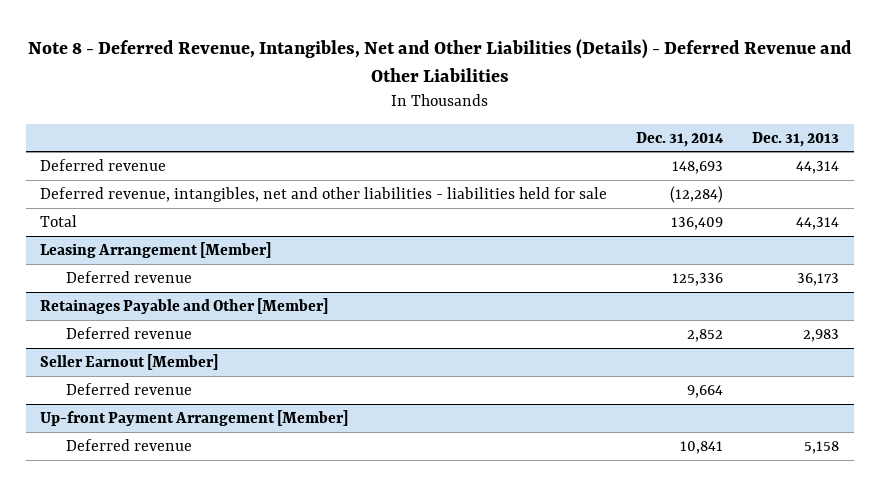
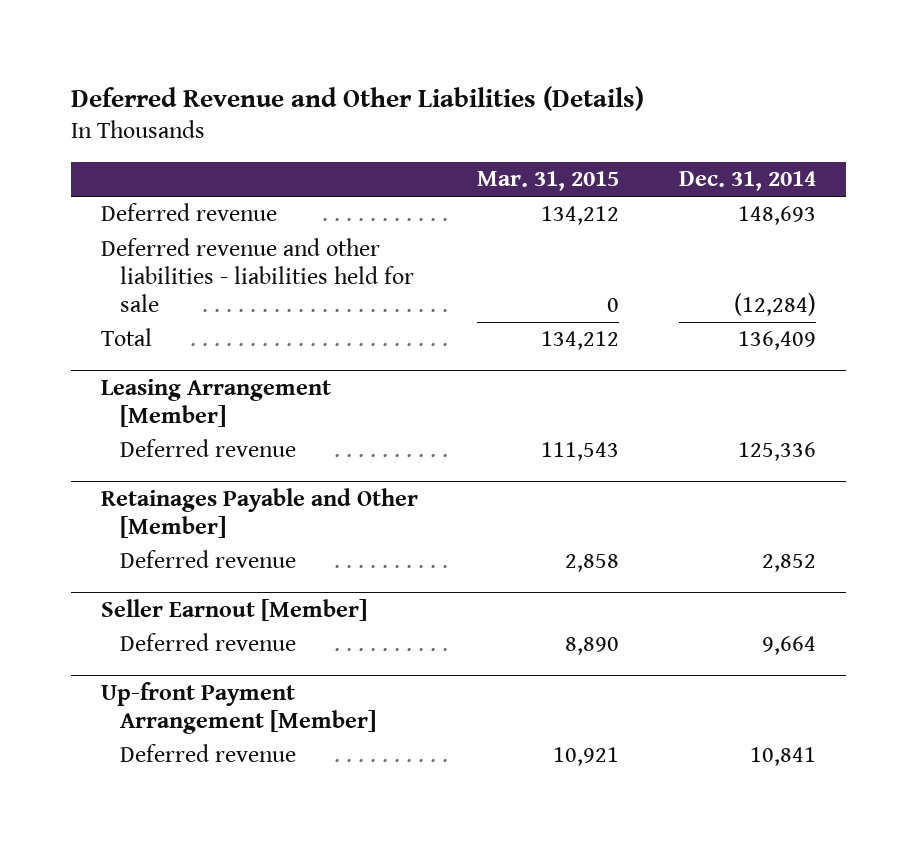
[27,38,852,82] Note 8 - Deferred Revenue, Intangibles, Net and Other Liabilities (Details) - Deferred Revenue and Other Liabilities -> [70,85,644,111] Deferred Revenue and Other Liabilities (Details)
[752,131,840,147] Dec. 31, 2013 -> none
none -> [477,171,620,192] Mar. 31, 2015
[40,186,608,202] Deferred revenue, intangibles, net and other liabilities - liabilities held for sale -> [100,238,414,312] Deferred revenue and other liabilities - liabilities held for sale

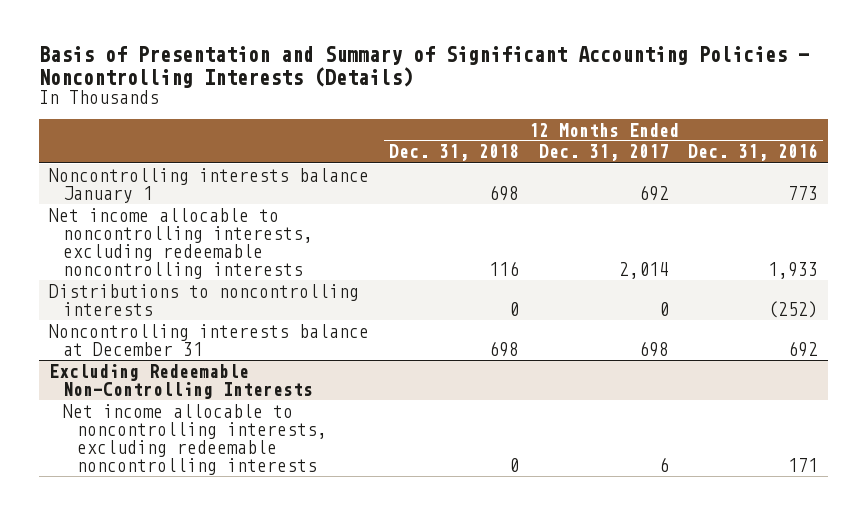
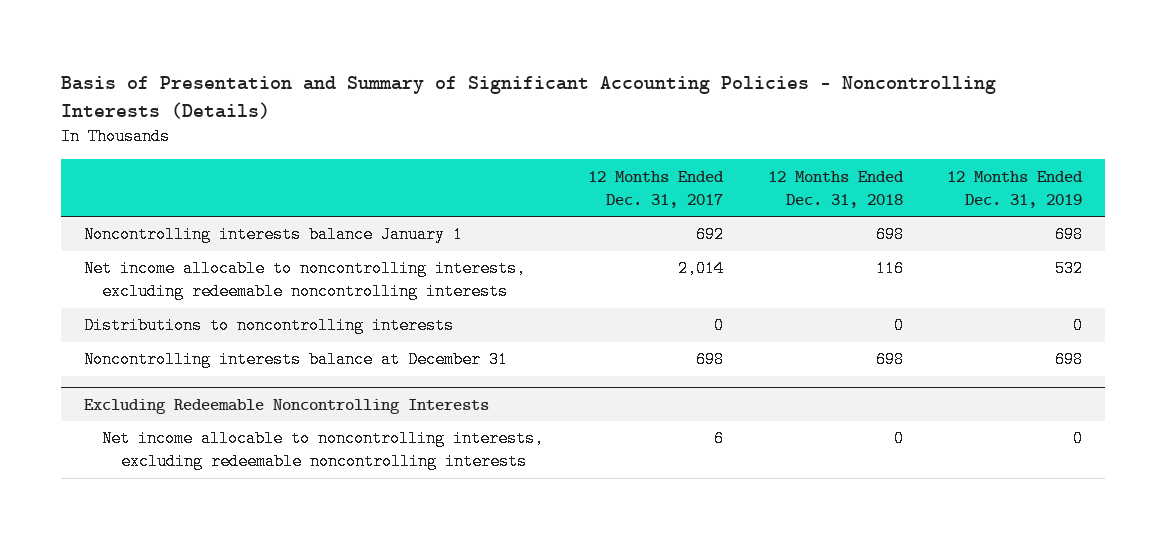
[688,143,819,162] Dec. 31, 2016 -> none
none -> [947,170,1084,208] 12 Months Ended Dec. 31, 2019
[49,363,314,399] Excluding Redeemable Non-Controlling Interests -> [83,398,489,414] Excluding Redeemable Noncontrolling Interests

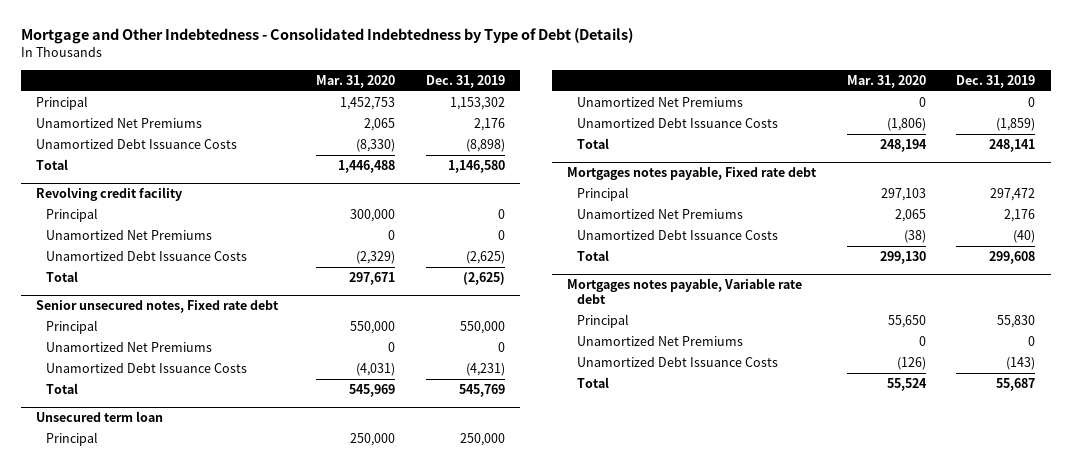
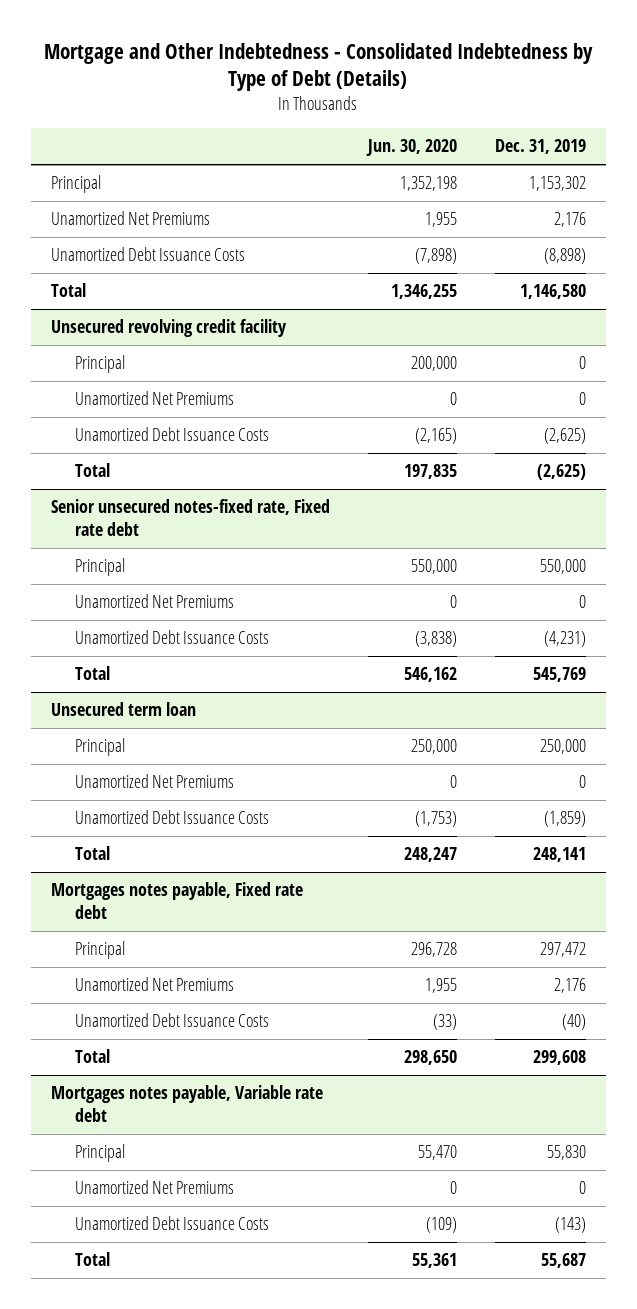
[315,74,395,88] Mar. 31, 2020 -> none
none -> [365,139,457,157] Jun. 30, 2020
[36,187,183,202] Revolving credit facility -> [50,319,287,338] Unsecured revolving credit facility
[36,300,280,314] Senior unsecured notes, Fixed rate debt -> [50,499,330,537] Senior unsecured notes-fixed rate, Fixed rate debt

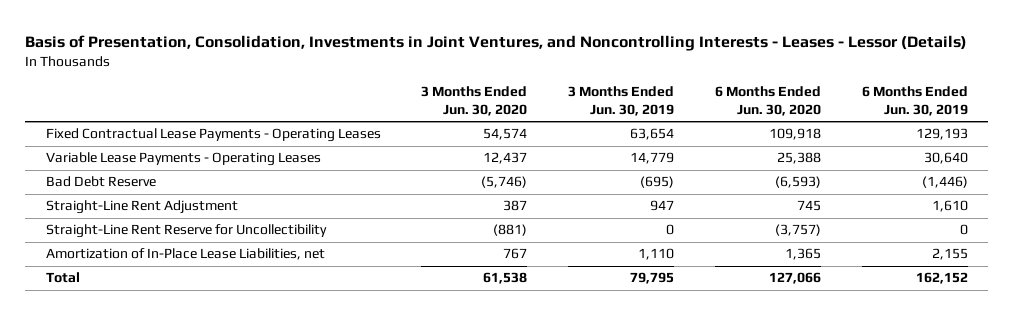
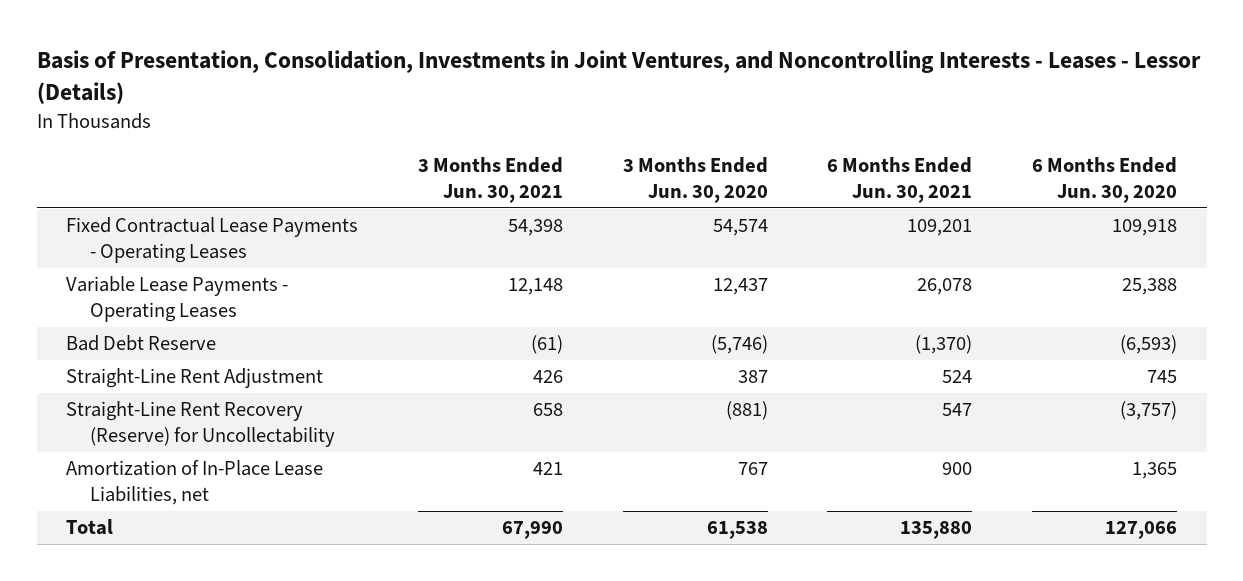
[568,85,675,116] 3 Months Ended Jun. 30, 2019 -> none
[861,85,968,116] 6 Months Ended Jun. 30, 2019 -> none
none -> [417,156,563,203] 3 Months Ended Jun. 30, 2021
none -> [827,156,973,203] 6 Months Ended Jun. 30, 2021
[45,224,327,239] Straight-Line Rent Reserve for Uncollectibility -> [66,401,335,448] Straight-Line Rent Recovery (Reserve) for Uncollectability

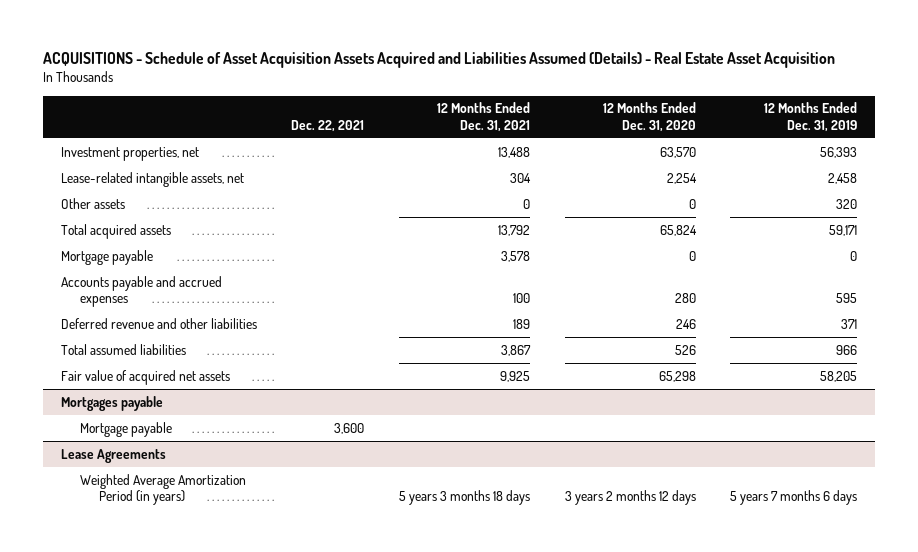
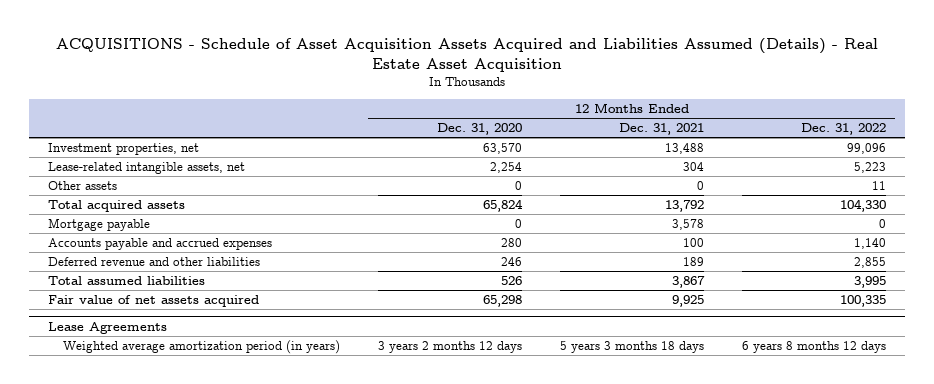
[291,119,365,132] Dec. 22, 2021 -> none
[764,102,858,132] 12 Months Ended Dec. 31, 2019 -> none
none -> [800,123,886,136] Dec. 31, 2022
[60,395,163,411] Mortgages payable -> none
[79,421,172,437] Mortgage payable -> none
[60,369,230,385] Fair value of acquired net assets -> [47,295,259,308] Fair value of net assets acquired
[79,473,246,506] Weighted Average Amortization Period (in years) -> [62,340,340,355] Weighted average amortization period (in years)

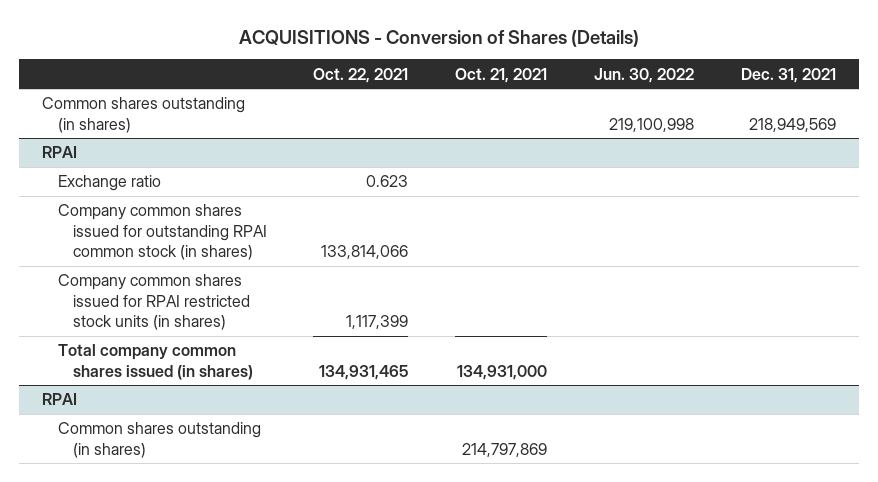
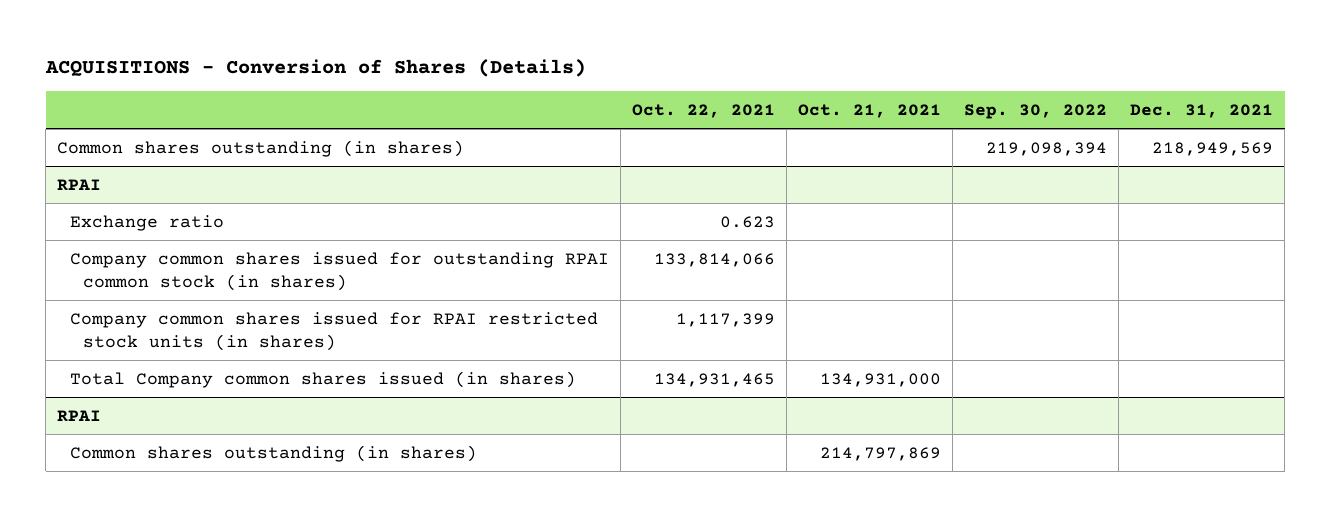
[594,67,695,83] Jun. 30, 2022 -> none
none -> [964,103,1108,119] Sep. 30, 2022
[57,344,253,380] Total company common shares issued (in shares) -> [70,370,577,388] Total Company common shares issued (in shares)

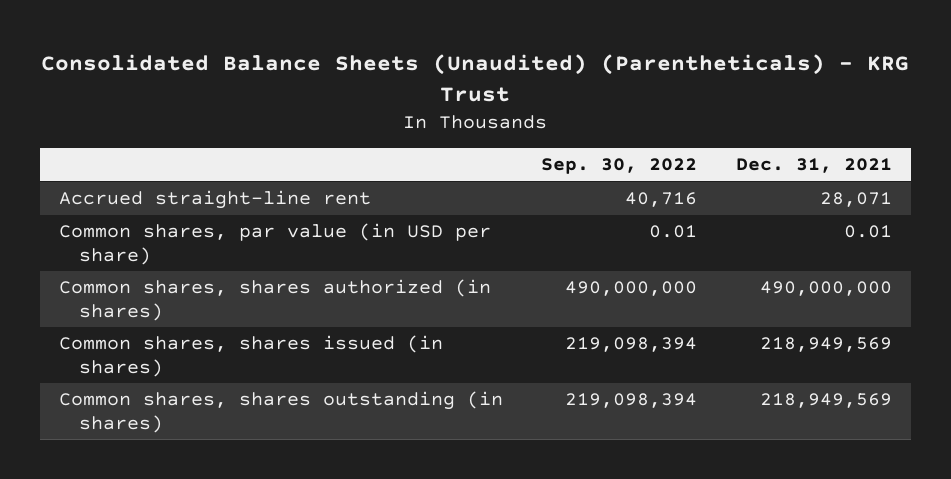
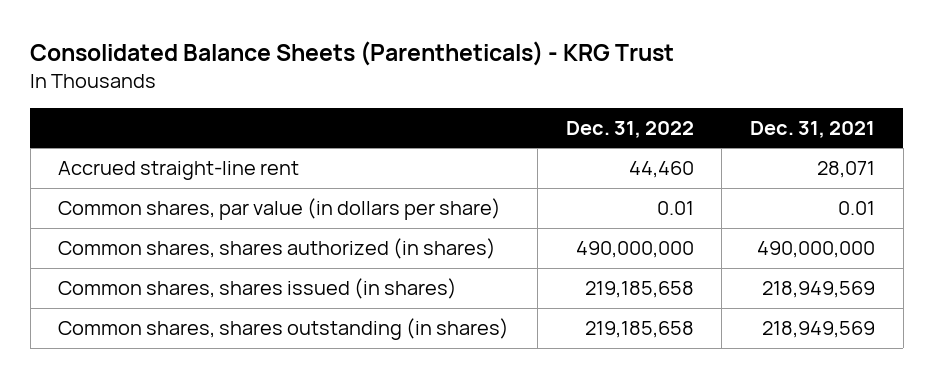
[41,54,910,103] Consolidated Balance Sheets (Unaudited) (Parentheticals) - KRG Trust -> [30,41,675,67] Consolidated Balance Sheets (Parentheticals) - KRG Trust
[541,158,698,175] Sep. 30, 2022 -> none
none -> [565,120,694,138] Dec. 31, 2022
[58,223,491,265] Common shares, par value (in USD per share) -> [58,198,502,221] Common shares, par value (in dollars per share)

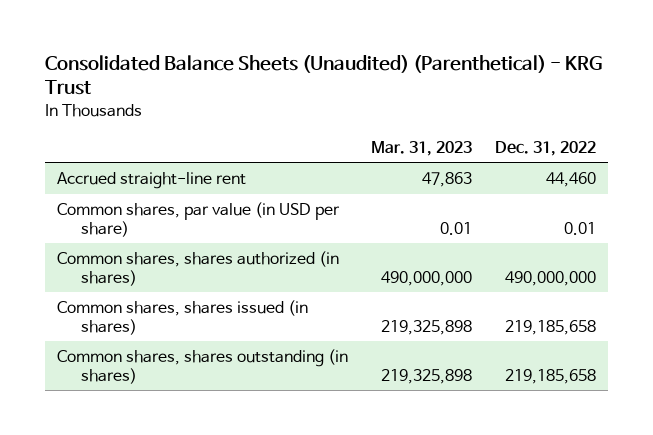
[30,41,675,67] Consolidated Balance Sheets (Parentheticals) - KRG Trust -> [44,54,602,96] Consolidated Balance Sheets (Unaudited) (Parenthetical) - KRG Trust
[749,120,875,138] Dec. 31, 2021 -> none
none -> [370,140,472,156] Mar. 31, 2023
[58,198,502,221] Common shares, par value (in dollars per share) -> [56,202,340,237] Common shares, par value (in USD per share)

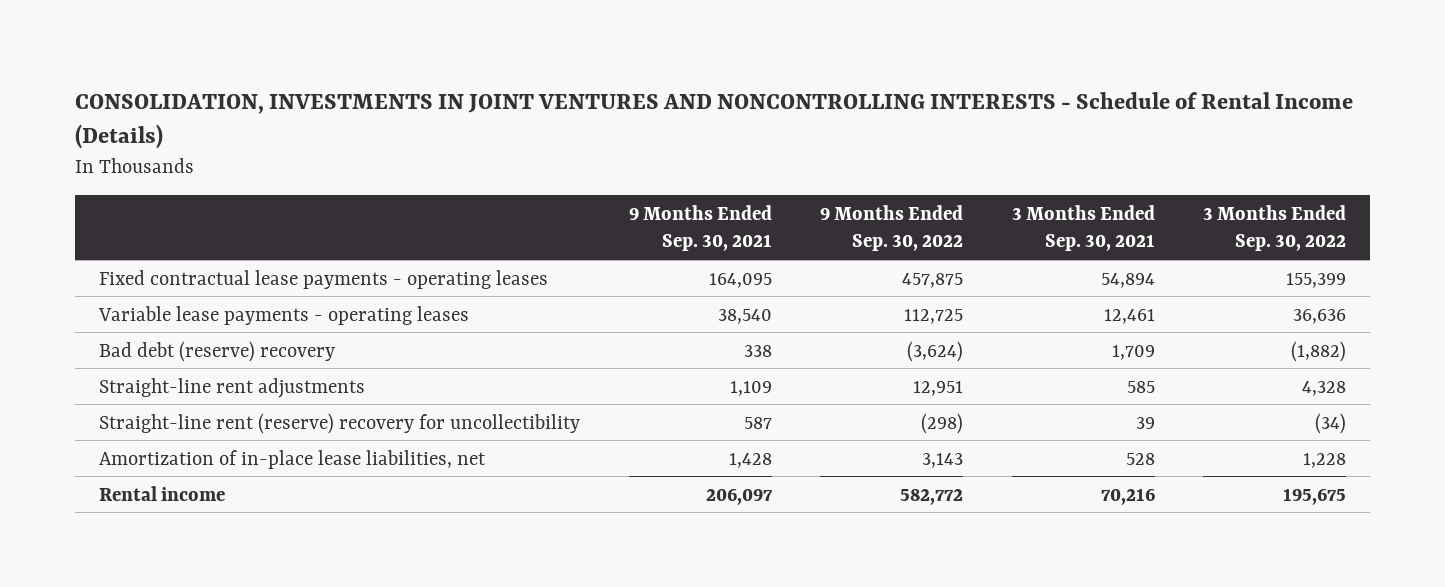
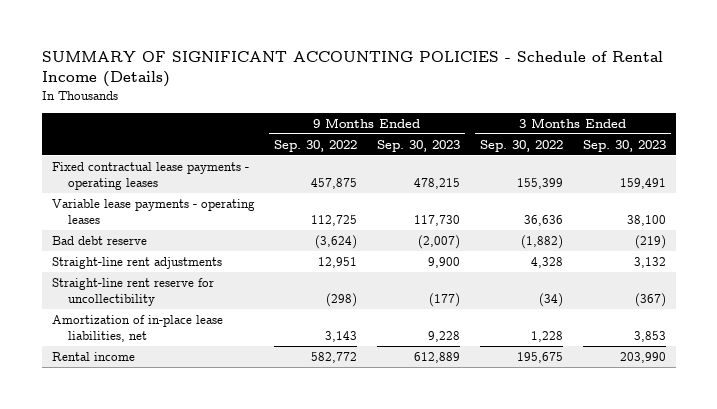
[74,92,1353,150] CONSOLIDATION, INVESTMENTS IN JOINT VENTURES AND NONCONTROLLING INTERESTS - Schedule of Rental Income (Details) -> [41,50,663,88] SUMMARY OF SIGNIFICANT ACCOUNTING POLICIES - Schedule of Rental Income (Details)
[628,204,772,252] 9 Months Ended Sep. 30, 2021 -> none
[1011,204,1155,252] 3 Months Ended Sep. 30, 2021 -> none
none -> [377,139,461,152] Sep. 30, 2023
none -> [582,139,666,152] Sep. 30, 2023
[99,340,336,362] Bad debt (reserve) recovery -> [51,236,147,246] Bad debt reserve
[99,412,581,434] Straight-line rent (reserve) recovery for uncollectibility -> [51,278,214,306] Straight-line rent reserve for uncollectibility

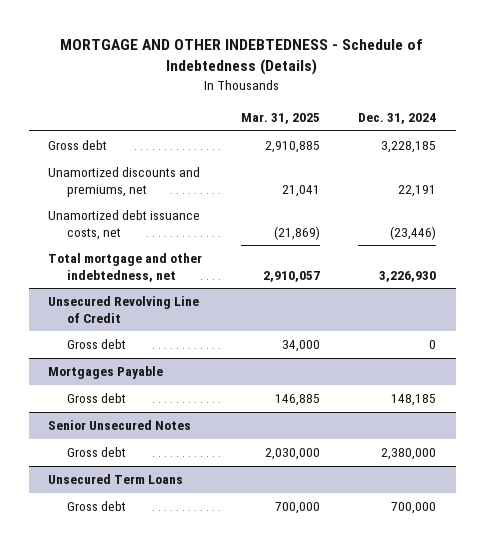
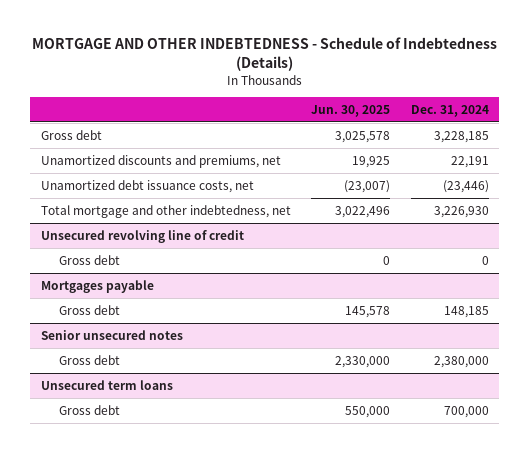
[240,112,320,124] Mar. 31, 2025 -> none
none -> [311,104,391,117] Jun. 30, 2025
[48,296,200,323] Unsecured Revolving Line of Credit -> [40,229,244,243] Unsecured revolving line of credit
[48,366,164,380] Mortgages Payable -> [40,279,154,293] Mortgages payable
[48,420,192,431] Senior Unsecured Notes -> [40,329,183,340] Senior unsecured notes
[48,474,184,485] Unsecured Term Loans -> [40,379,173,390] Unsecured term loans

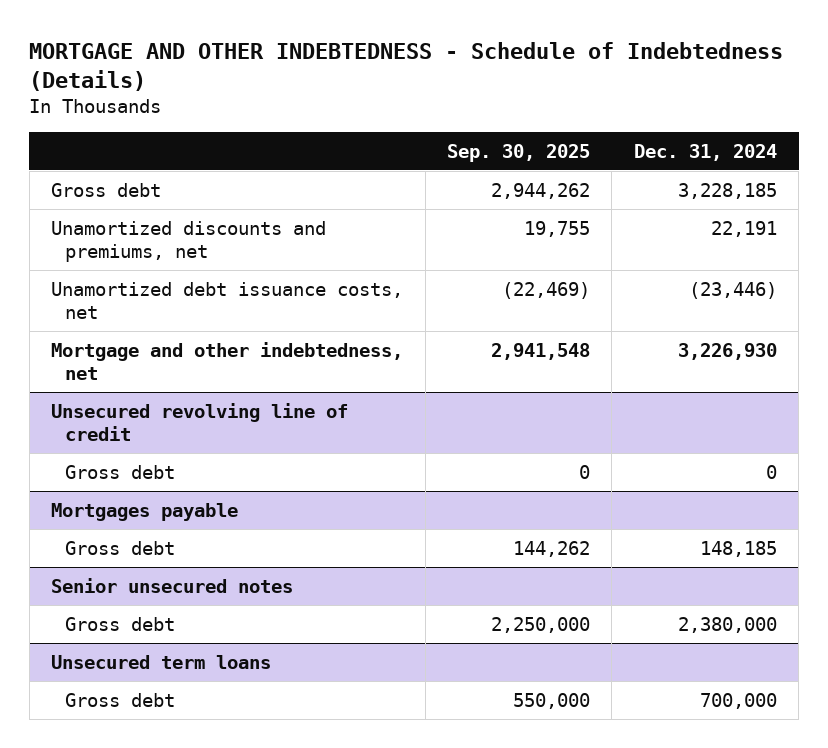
[311,104,391,117] Jun. 30, 2025 -> none
none -> [447,143,591,162] Sep. 30, 2025
[40,204,291,218] Total mortgage and other indebtedness, net -> [51,341,404,380] Mortgage and other indebtedness, net

